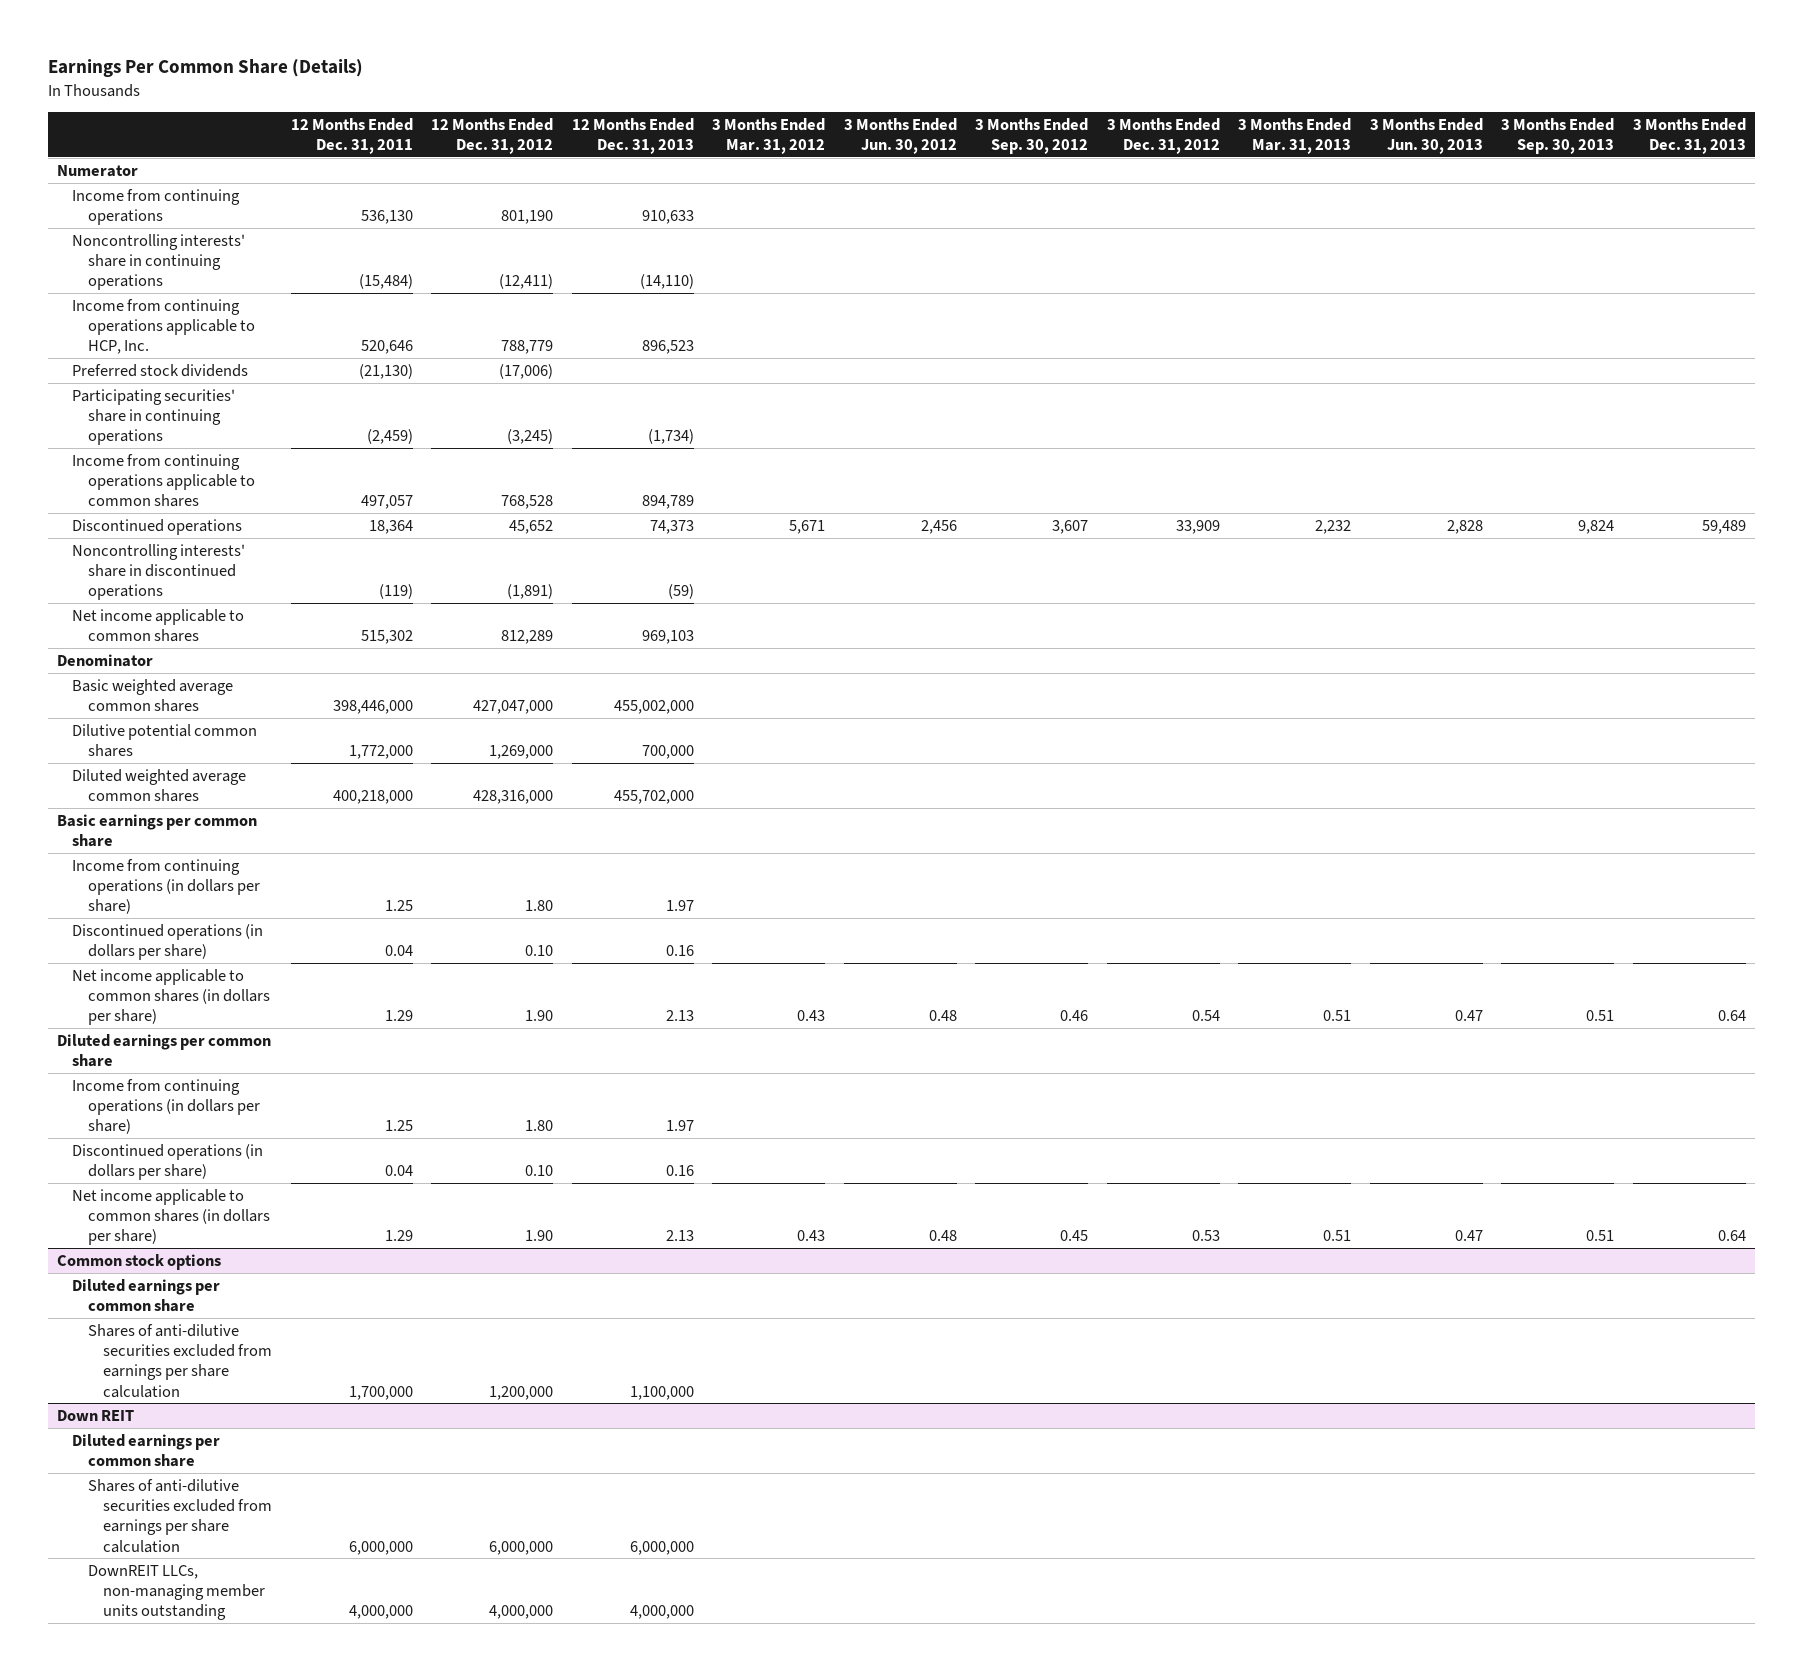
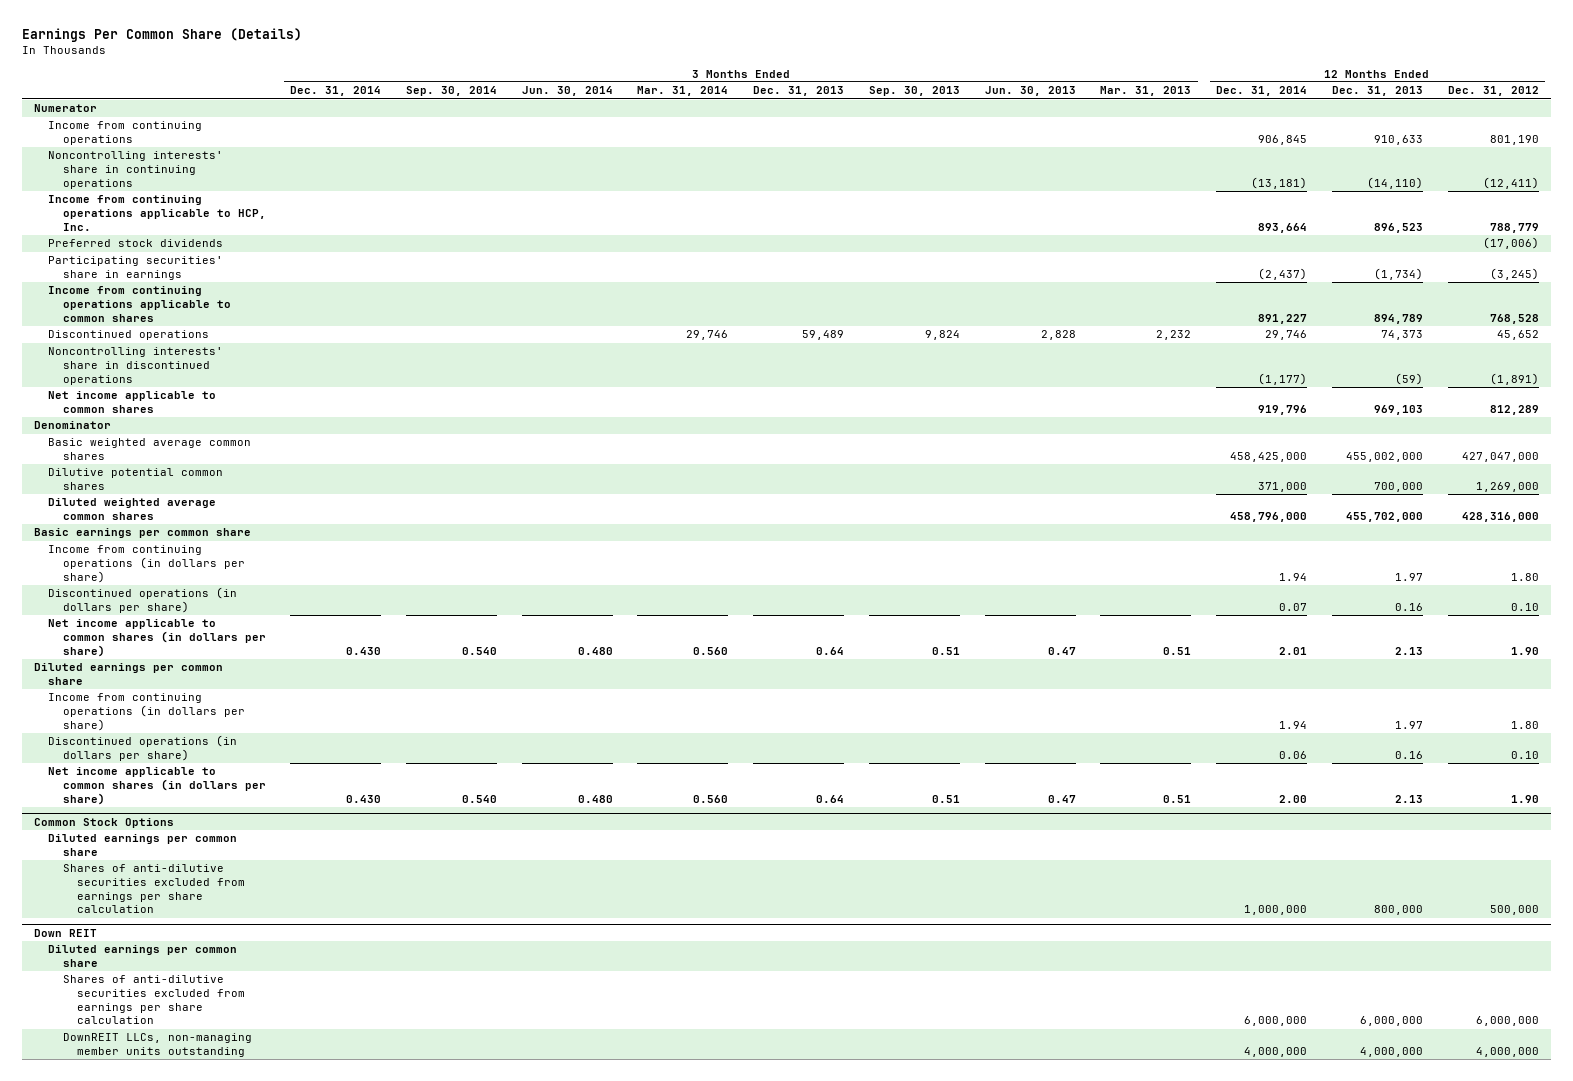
[290,117,413,155] 12 Months Ended Dec. 31, 2011 -> none
[712,117,826,155] 3 Months Ended Mar. 31, 2012 -> none
[843,117,957,155] 3 Months Ended Jun. 30, 2012 -> none
[975,117,1089,155] 3 Months Ended Sep. 30, 2012 -> none
[1106,117,1220,155] 3 Months Ended Dec. 31, 2012 -> none
none -> [290,86,382,97] Dec. 31, 2014
none -> [405,86,497,97] Sep. 30, 2014
none -> [521,86,613,97] Jun. 30, 2014
none -> [637,86,729,97] Mar. 31, 2014
none -> [1216,86,1308,97] Dec. 31, 2014
[72,388,236,446] Participating securities' share in continuing operations -> [48,256,224,281] Participating securities' share in earnings
[56,1253,221,1270] Common stock options -> [34,818,175,829] Common Stock Options
[489,1385,554,1400] 1,200,000 -> [1489,905,1539,916] 500,000
[629,1385,694,1400] 1,100,000 -> [1373,905,1423,916] 800,000

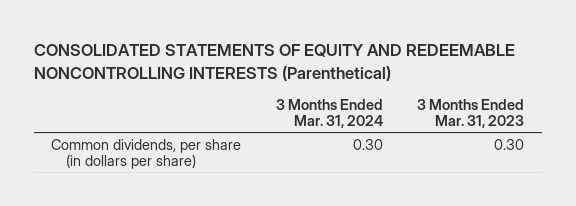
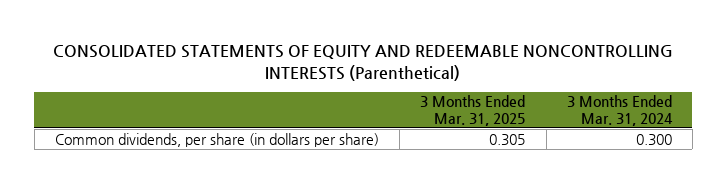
[417,98,525,129] 3 Months Ended Mar. 31, 2023 -> none
none -> [420,95,526,126] 3 Months Ended Mar. 31, 2025
[352,138,383,150] 0.30 -> [635,133,672,146] 0.300

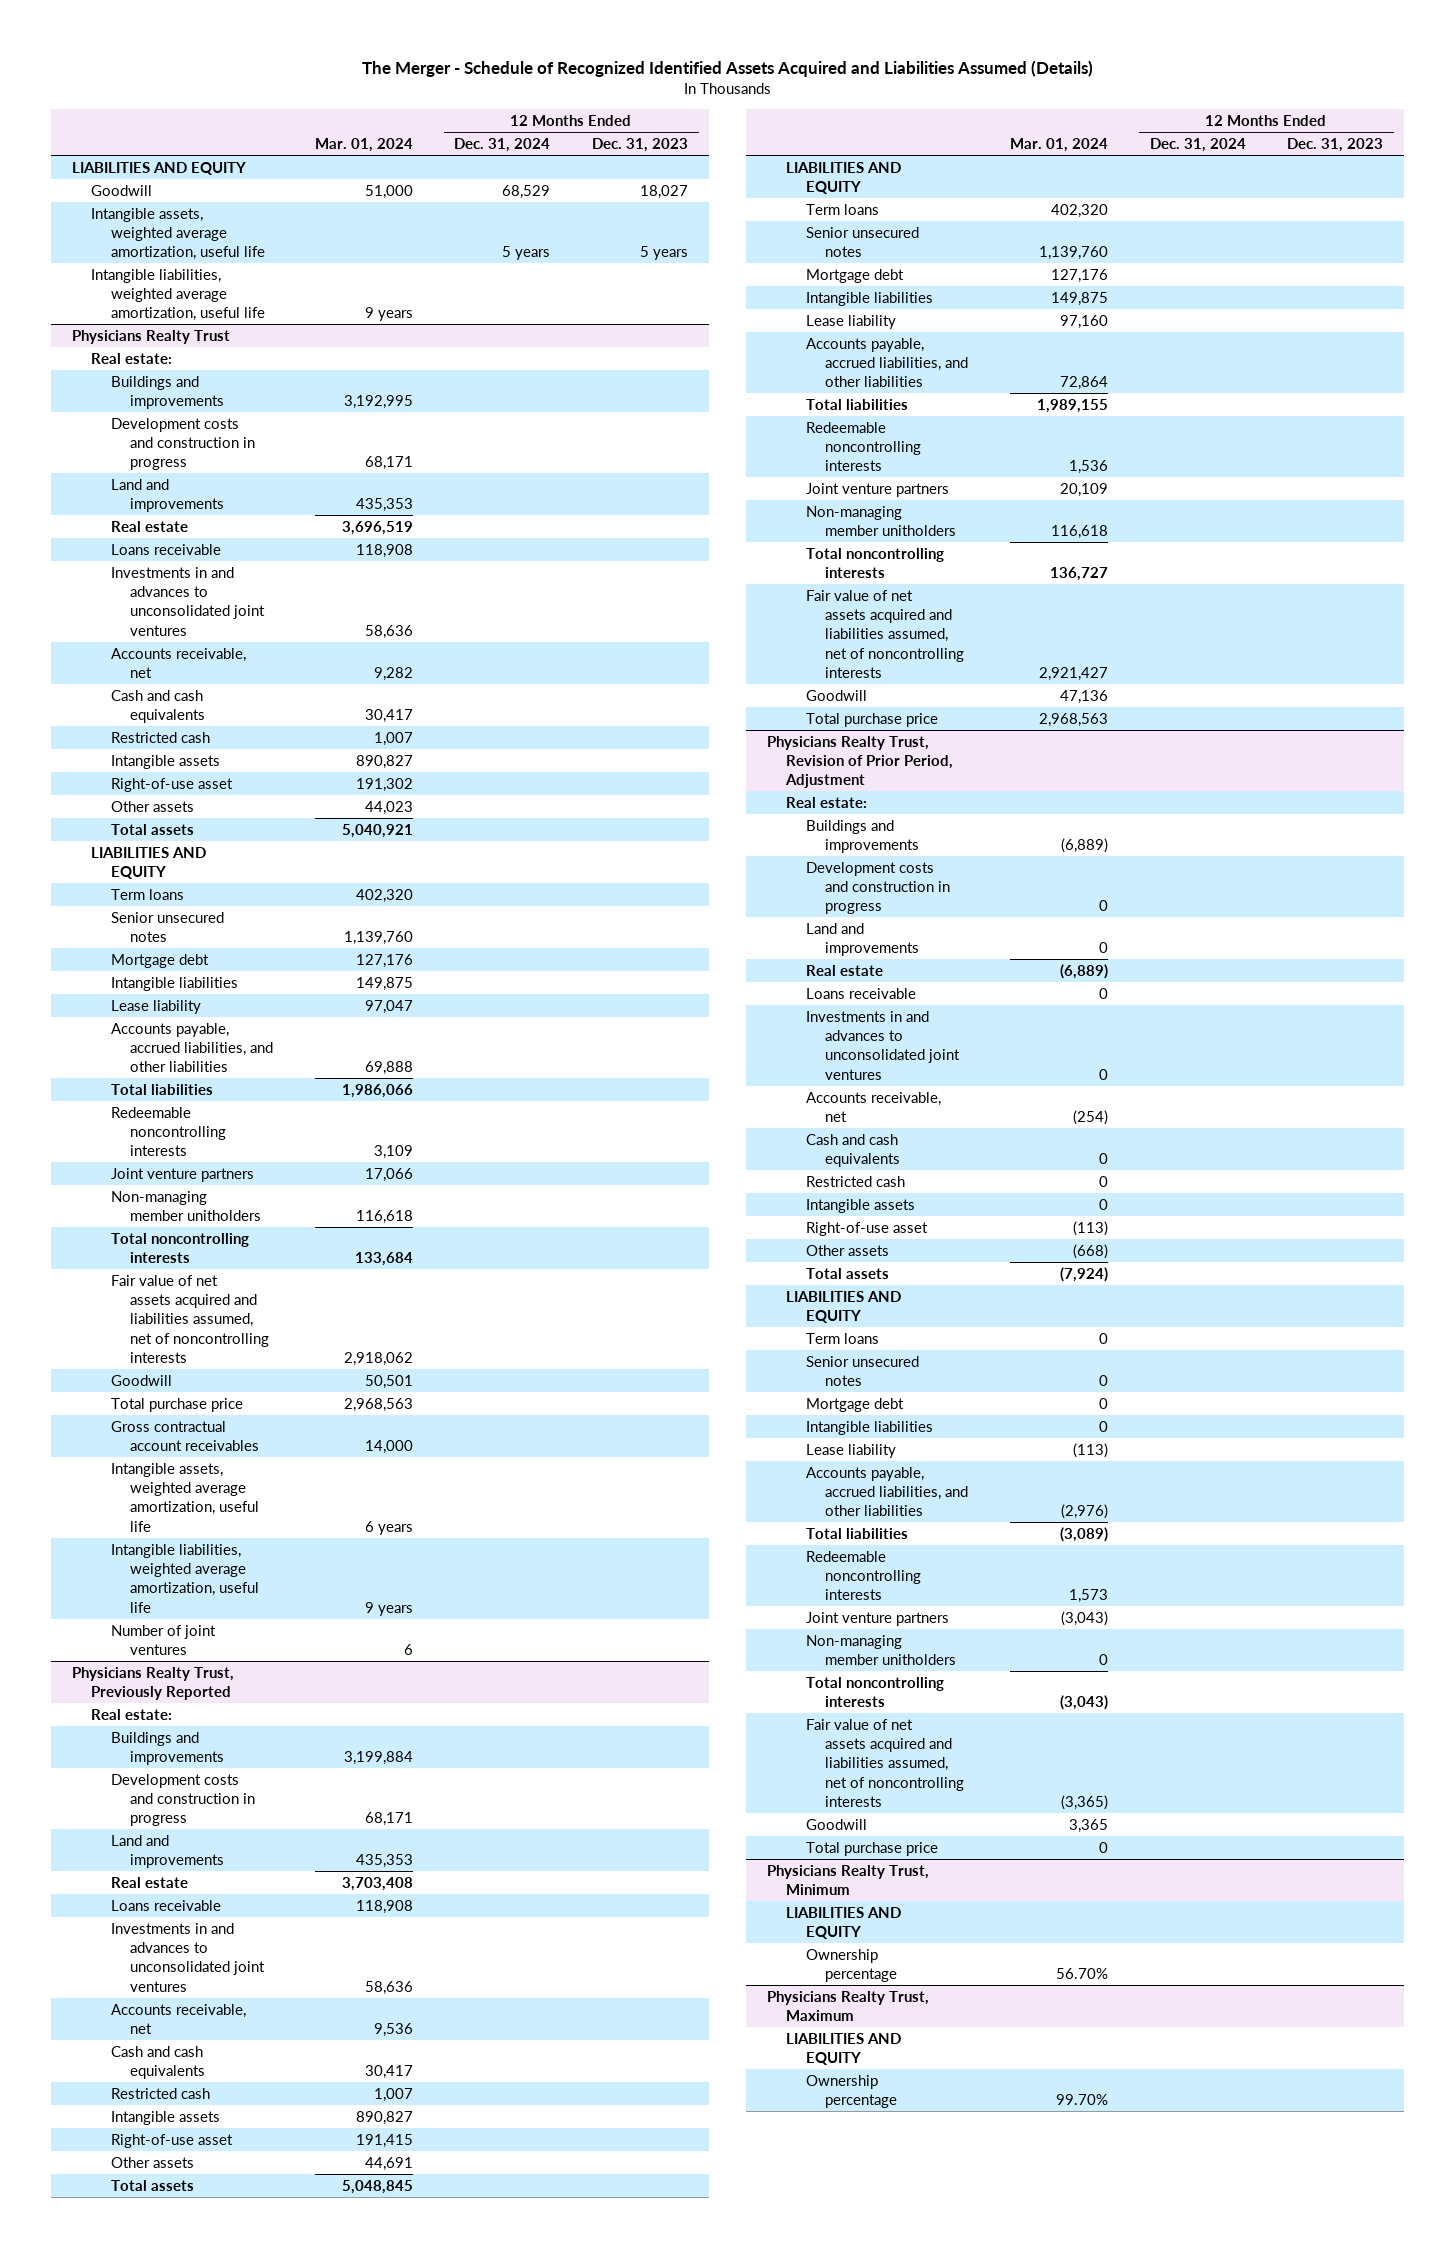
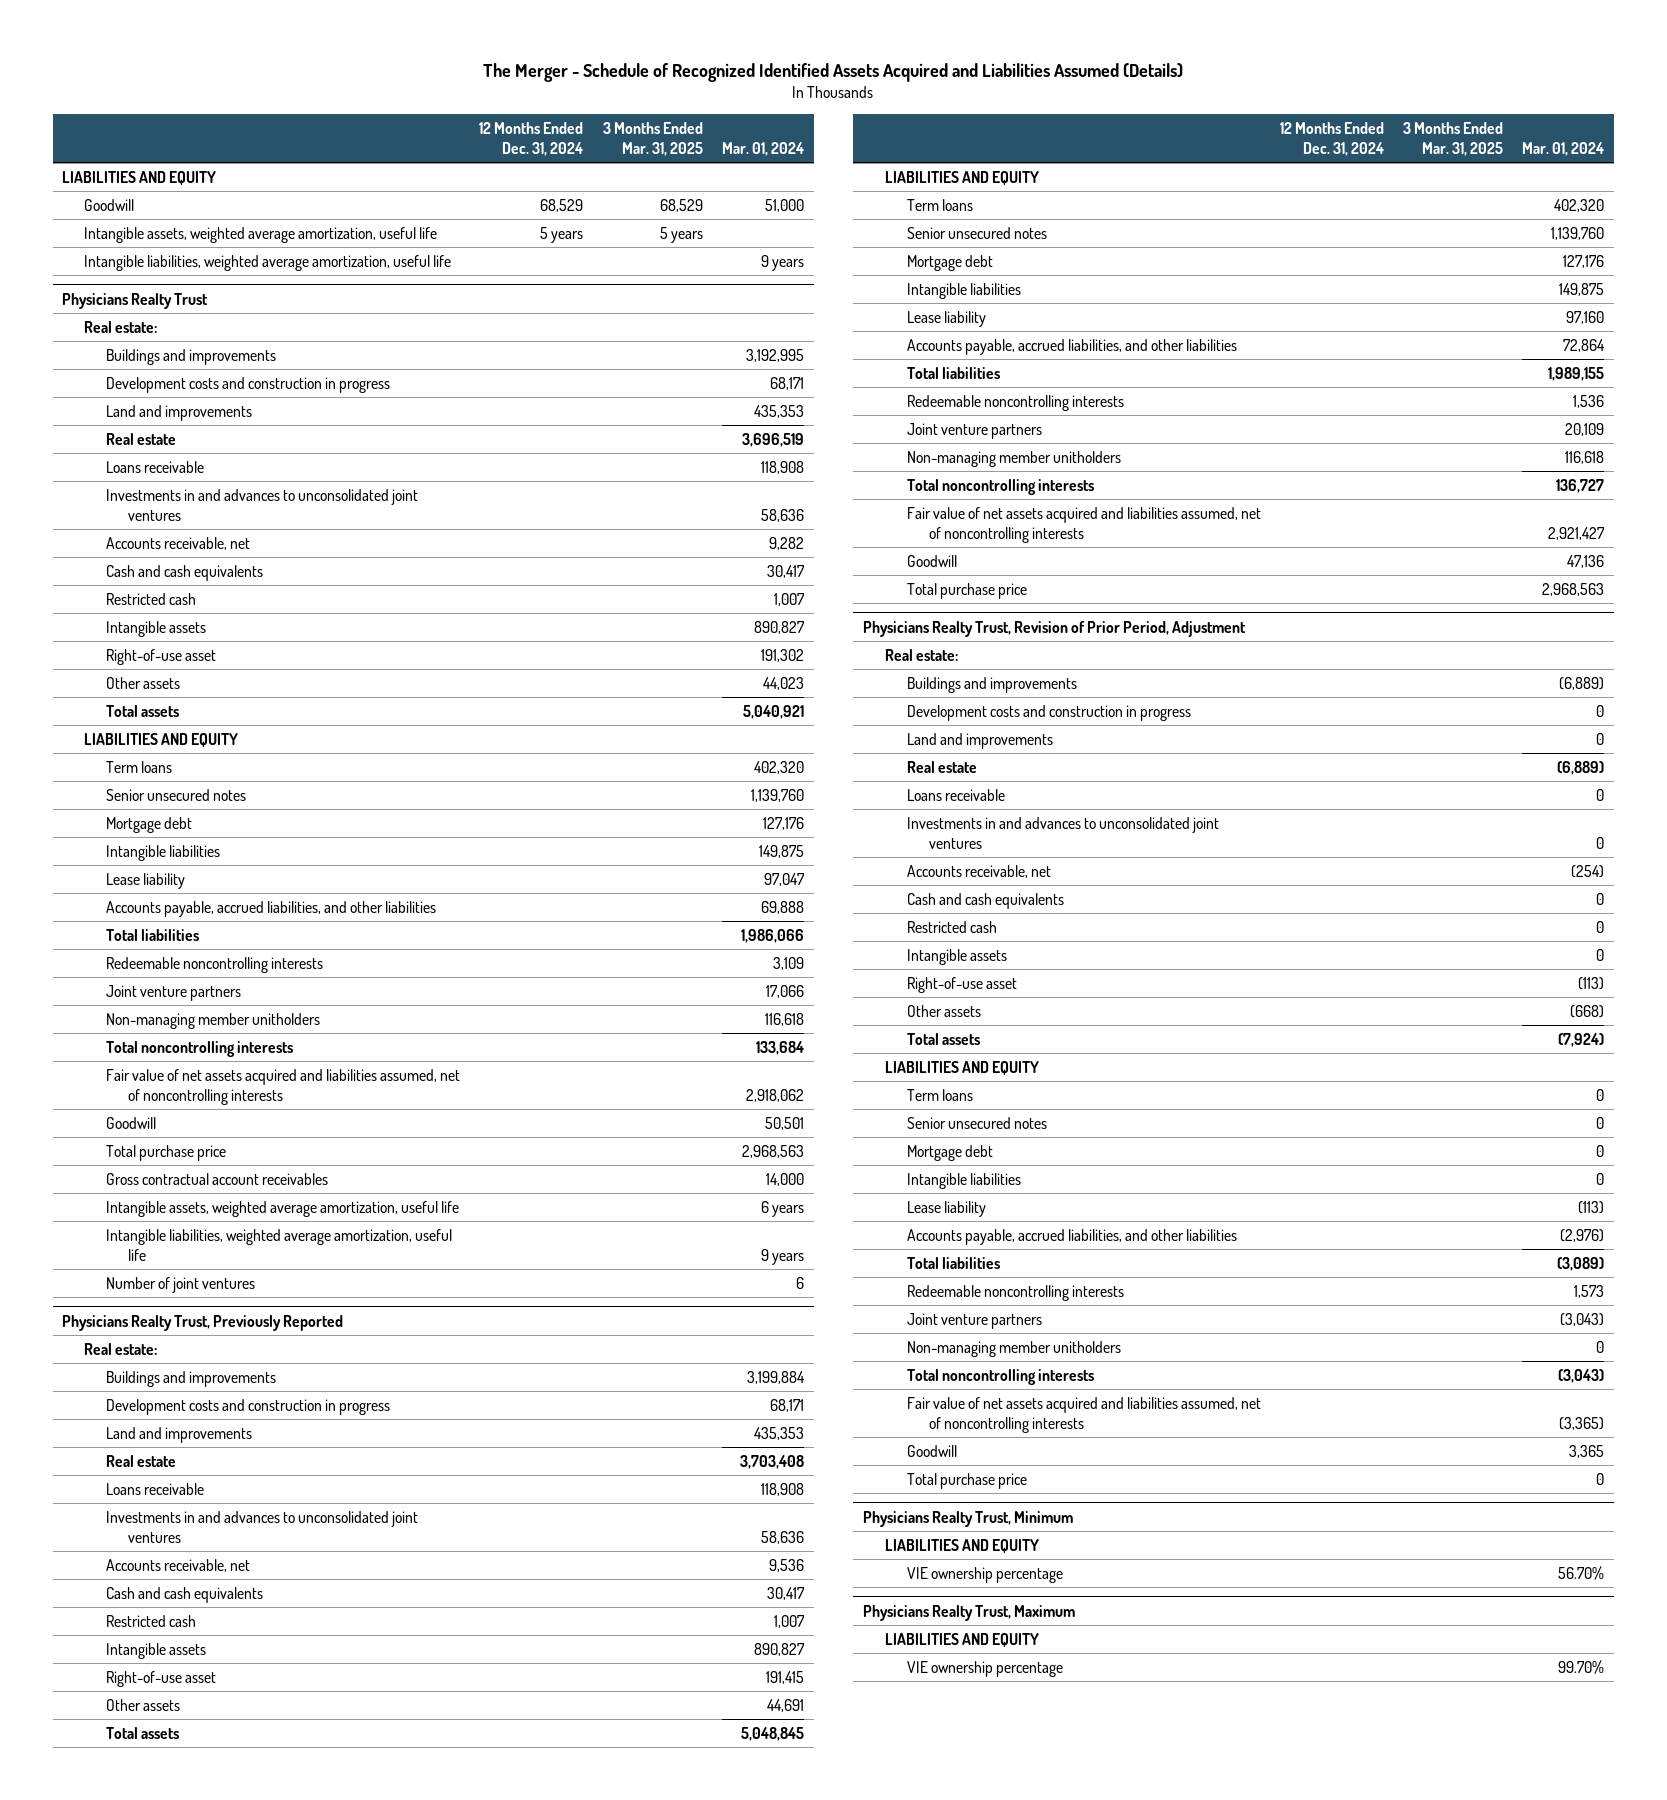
[592,137,689,152] Dec. 31, 2023 -> none
none -> [602,121,703,156] 3 Months Ended Mar. 31, 2025
[805,1948,897,1983] Ownership percentage -> [906,1566,1063,1583] VIE ownership percentage
[805,2074,897,2109] Ownership percentage -> [906,1660,1063,1677] VIE ownership percentage

